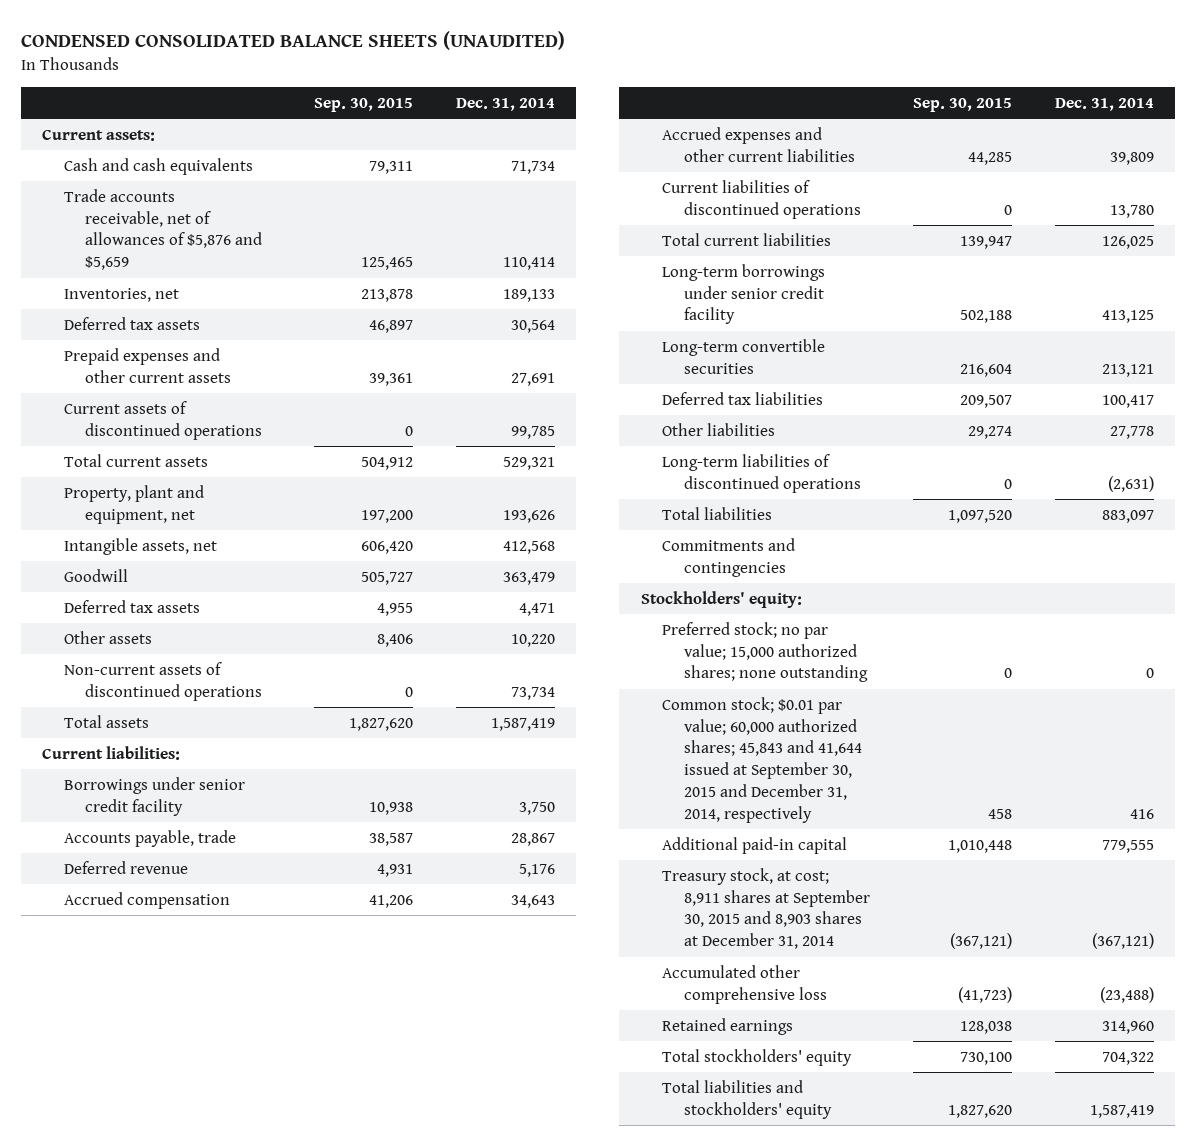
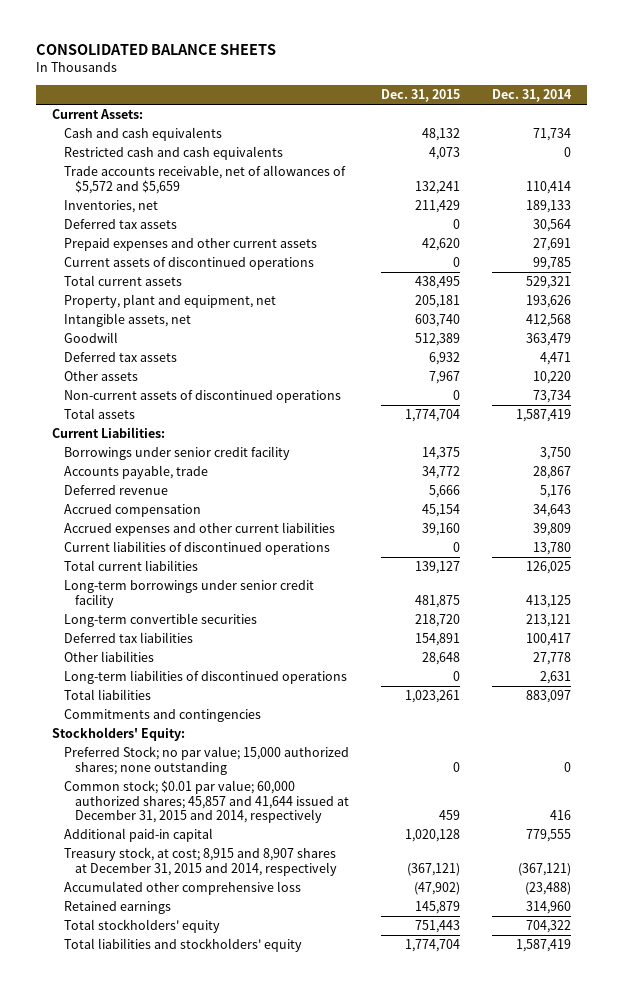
[20,31,565,51] CONDENSED CONSOLIDATED BALANCE SHEETS (UNAUDITED) -> [35,44,276,56] CONSOLIDATED BALANCE SHEETS
[314,98,414,113] Sep. 30, 2015 -> none
none -> [381,88,461,102] Dec. 31, 2015
[41,128,155,141] Current assets: -> [51,109,143,120] Current Assets:
none -> [63,146,283,161] Restricted cash and cash equivalents
[63,188,263,271] Trade accounts receivable, net of allowances of $5,876 and $5,659 -> [63,165,346,194] Trade accounts receivable, net of allowances of $5,572 and $5,659
[41,745,180,760] Current liabilities: -> [51,427,165,439] Current Liabilities:
[1107,475,1154,492] (2,631) -> [540,671,572,685] 2,631
[640,590,802,608] Stockholders' equity: -> [51,727,185,742] Stockholders' Equity:
[662,621,868,683] Preferred stock; no par value; 15,000 authorized shares; none outstanding -> [63,746,349,775] Preferred Stock; no par value; 15,000 authorized shares; none outstanding
[662,696,862,824] Common stock; $0.01 par value; 60,000 authorized shares; 45,843 and 41,644 issued at September 30, 2015 and December 31, 2014, respectively -> [63,780,350,824] Common stock; $0.01 par value; 60,000 authorized shares; 45,857 and 41,644 issued at December 31, 2015 and 2014, respectively
[662,867,870,950] Treasury stock, at cost; 8,911 shares at September 30, 2015 and 8,903 shares at December 31, 2014 -> [63,847,338,876] Treasury stock, at cost; 8,915 and 8,907 shares at December 31, 2015 and 2014, respectively

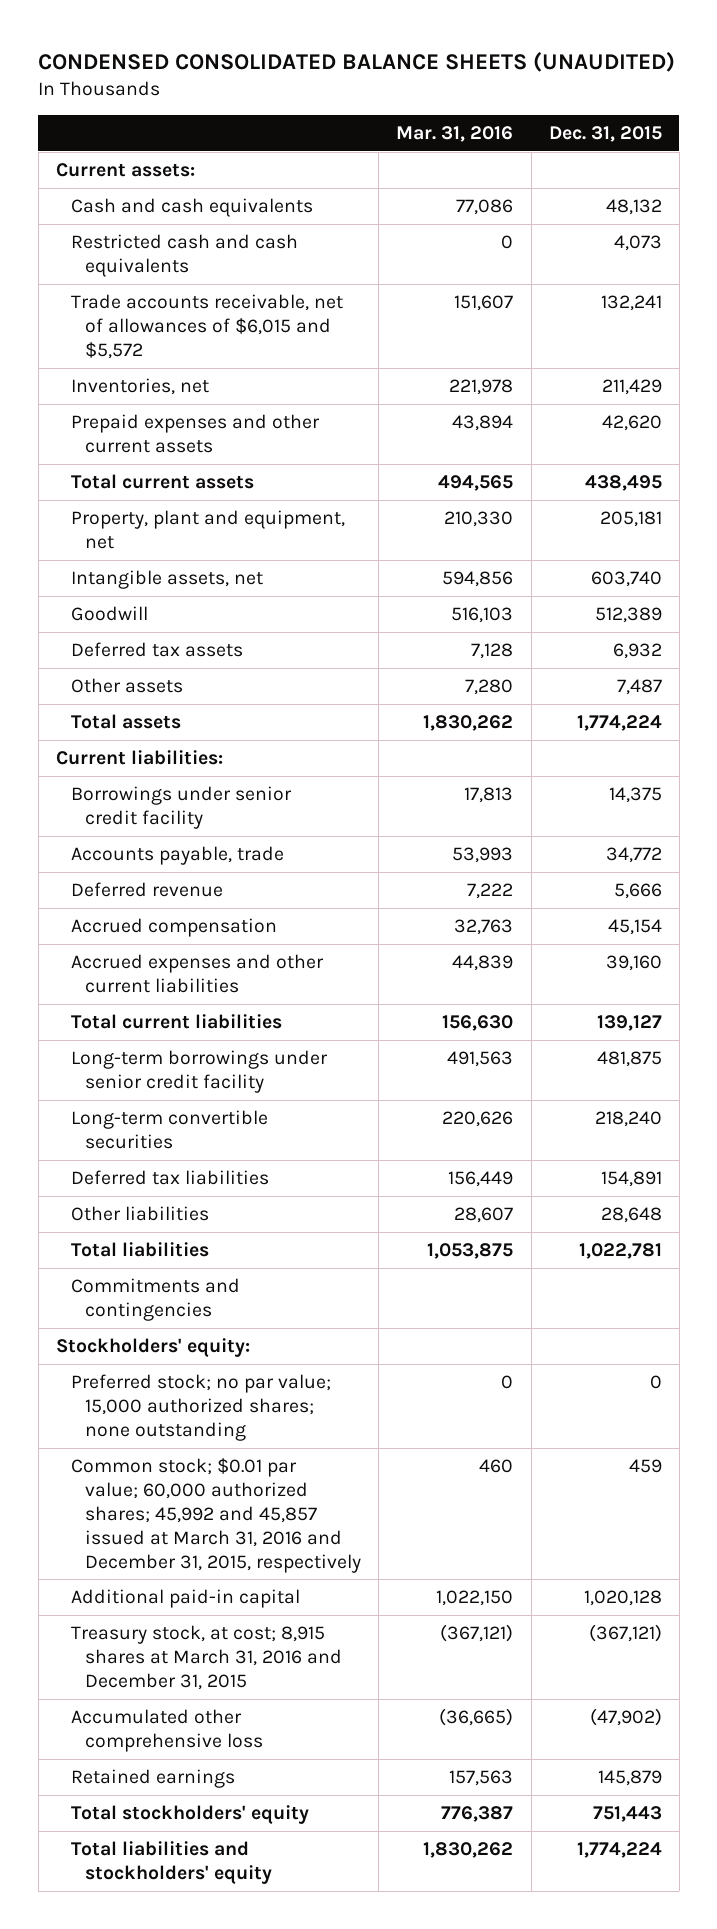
[35,44,276,56] CONSOLIDATED BALANCE SHEETS -> [38,51,676,72] CONDENSED CONSOLIDATED BALANCE SHEETS (UNAUDITED)
[492,88,573,102] Dec. 31, 2014 -> none
none -> [396,126,514,143] Mar. 31, 2016
[51,109,143,120] Current Assets: -> [55,163,195,178] Current assets:
[63,165,346,194] Trade accounts receivable, net of allowances of $5,572 and $5,659 -> [70,294,343,359] Trade accounts receivable, net of allowances of $6,015 and $5,572
[63,219,177,230] Deferred tax assets -> none
[63,257,314,271] Current assets of discontinued operations -> none
[63,390,341,404] Non-current assets of discontinued operations -> none
[429,371,461,385] 7,967 -> [616,679,662,696] 7,487
[405,409,461,423] 1,774,704 -> [576,715,662,732] 1,774,224
[51,427,165,439] Current Liabilities: -> [55,750,223,766] Current liabilities:
[63,541,330,556] Current liabilities of discontinued operations -> none
[415,614,461,628] 218,720 -> [594,1111,662,1128] 218,240
[63,670,347,685] Long-term liabilities of discontinued operations -> none
[405,690,461,704] 1,023,261 -> [578,1243,662,1260] 1,022,781
[51,727,185,742] Stockholders' Equity: -> [55,1338,250,1358] Stockholders' equity:
[63,746,349,775] Preferred Stock; no par value; 15,000 authorized shares; none outstanding -> [70,1374,331,1441] Preferred stock; no par value; 15,000 authorized shares; none outstanding
[63,780,350,824] Common stock; $0.01 par value; 60,000 authorized shares; 45,857 and 41,644 issued at December 31, 2015 and 2014, respectively -> [70,1458,362,1573] Common stock; $0.01 par value; 60,000 authorized shares; 45,992 and 45,857 issued at March 31, 2016 and December 31, 2015, respectively
[63,847,338,876] Treasury stock, at cost; 8,915 and 8,907 shares at December 31, 2015 and 2014, respectively -> [70,1625,343,1690] Treasury stock, at cost; 8,915 shares at March 31, 2016 and December 31, 2015
[405,939,461,953] 1,774,704 -> [576,1842,662,1859] 1,774,224

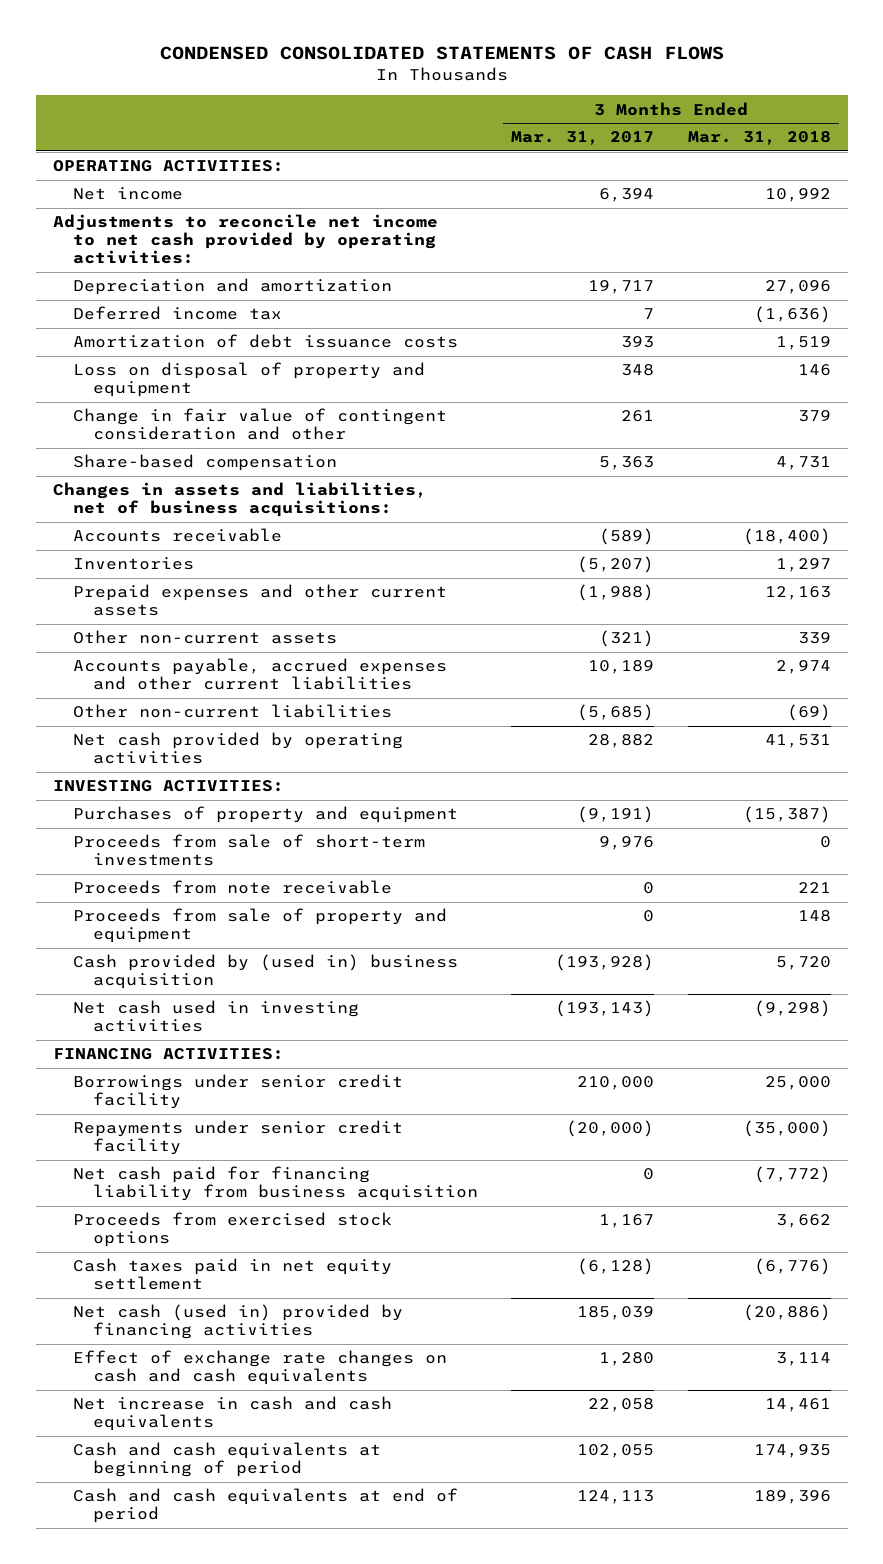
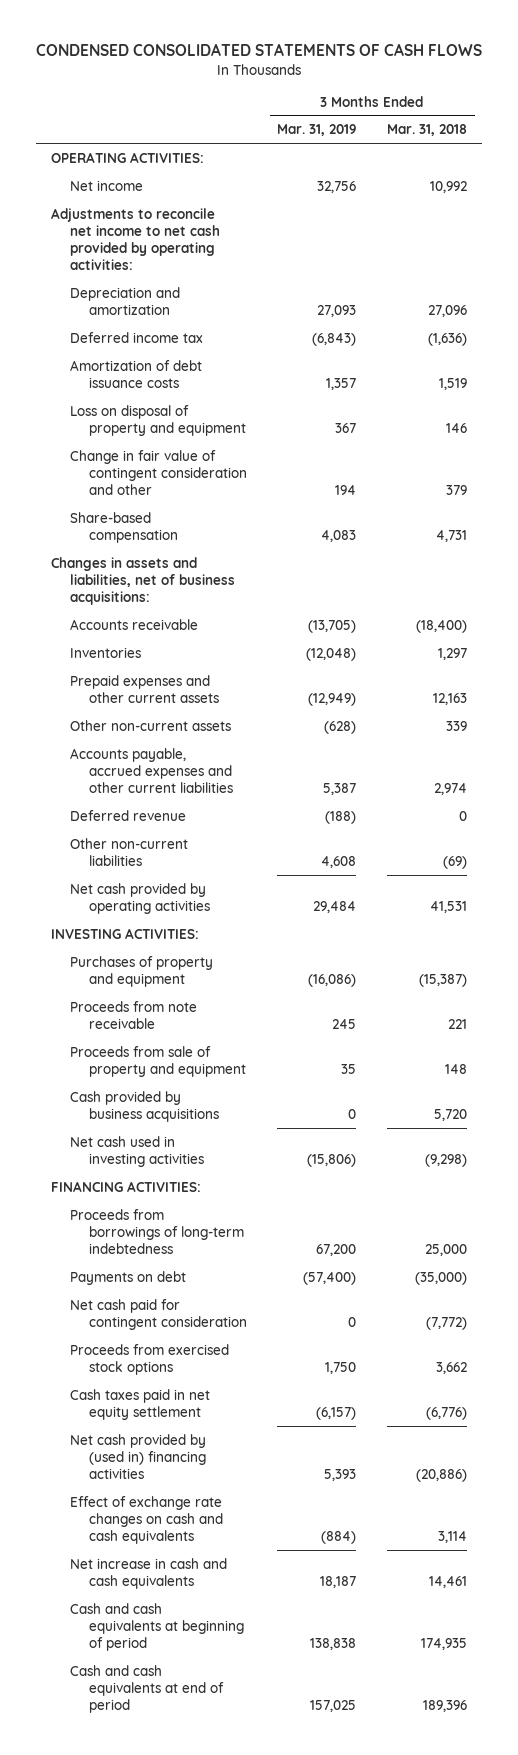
[511,131,655,146] Mar. 31, 2017 -> none
none -> [277,124,357,137] Mar. 31, 2019
none -> [69,809,186,821] Deferred revenue
[72,834,425,867] Proceeds from sale of short-term investments -> none
[72,954,458,990] Cash provided by (used in) business acquisition -> [69,1090,219,1122] Cash provided by business acquisitions
[72,1074,403,1110] Borrowings under senior credit facility -> [69,1208,244,1255] Proceeds from borrowings of long-term indebtedness
[72,1120,403,1156] Repayments under senior credit facility -> [69,1270,186,1285] Payments on debt
[72,1166,478,1202] Net cash paid for financing liability from business acquisition -> [69,1298,247,1330] Net cash paid for contingent consideration
[72,1304,403,1340] Net cash (used in) provided by financing activities -> [69,1433,206,1480] Net cash provided by (used in) financing activities

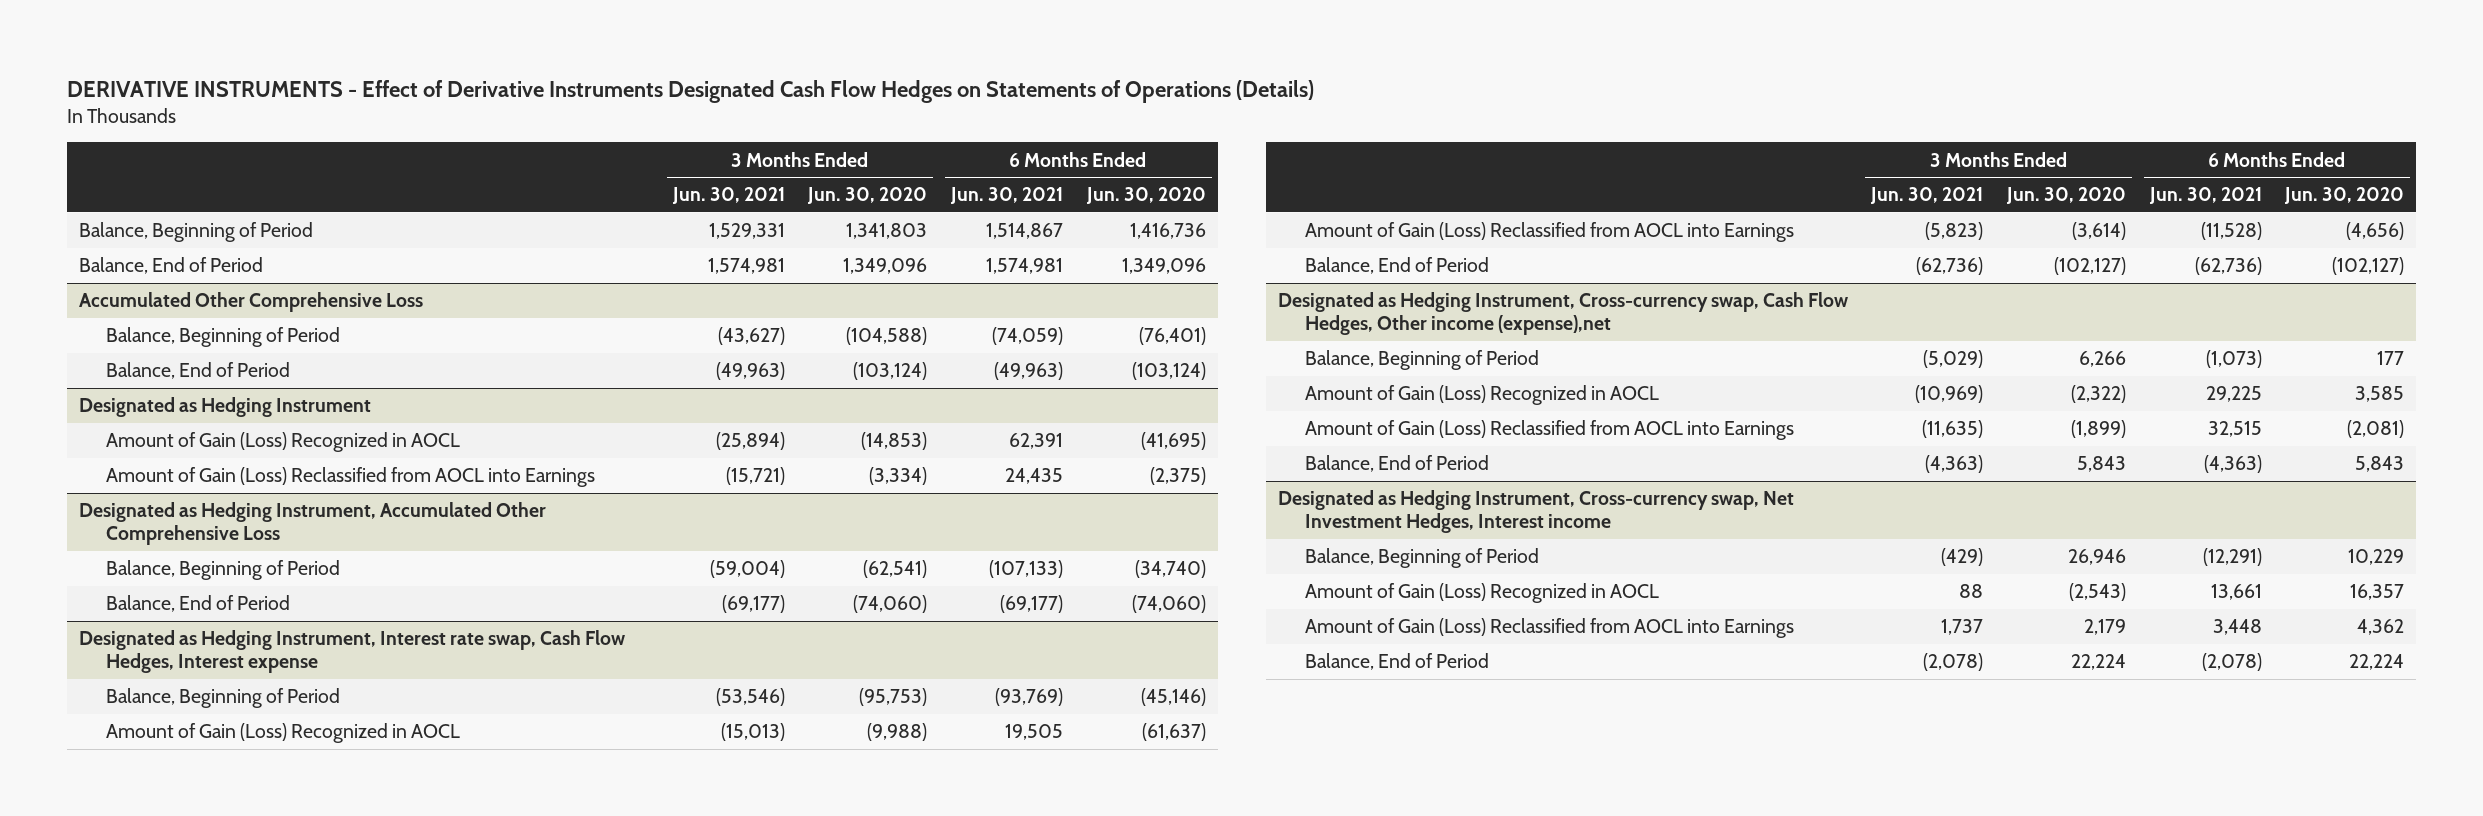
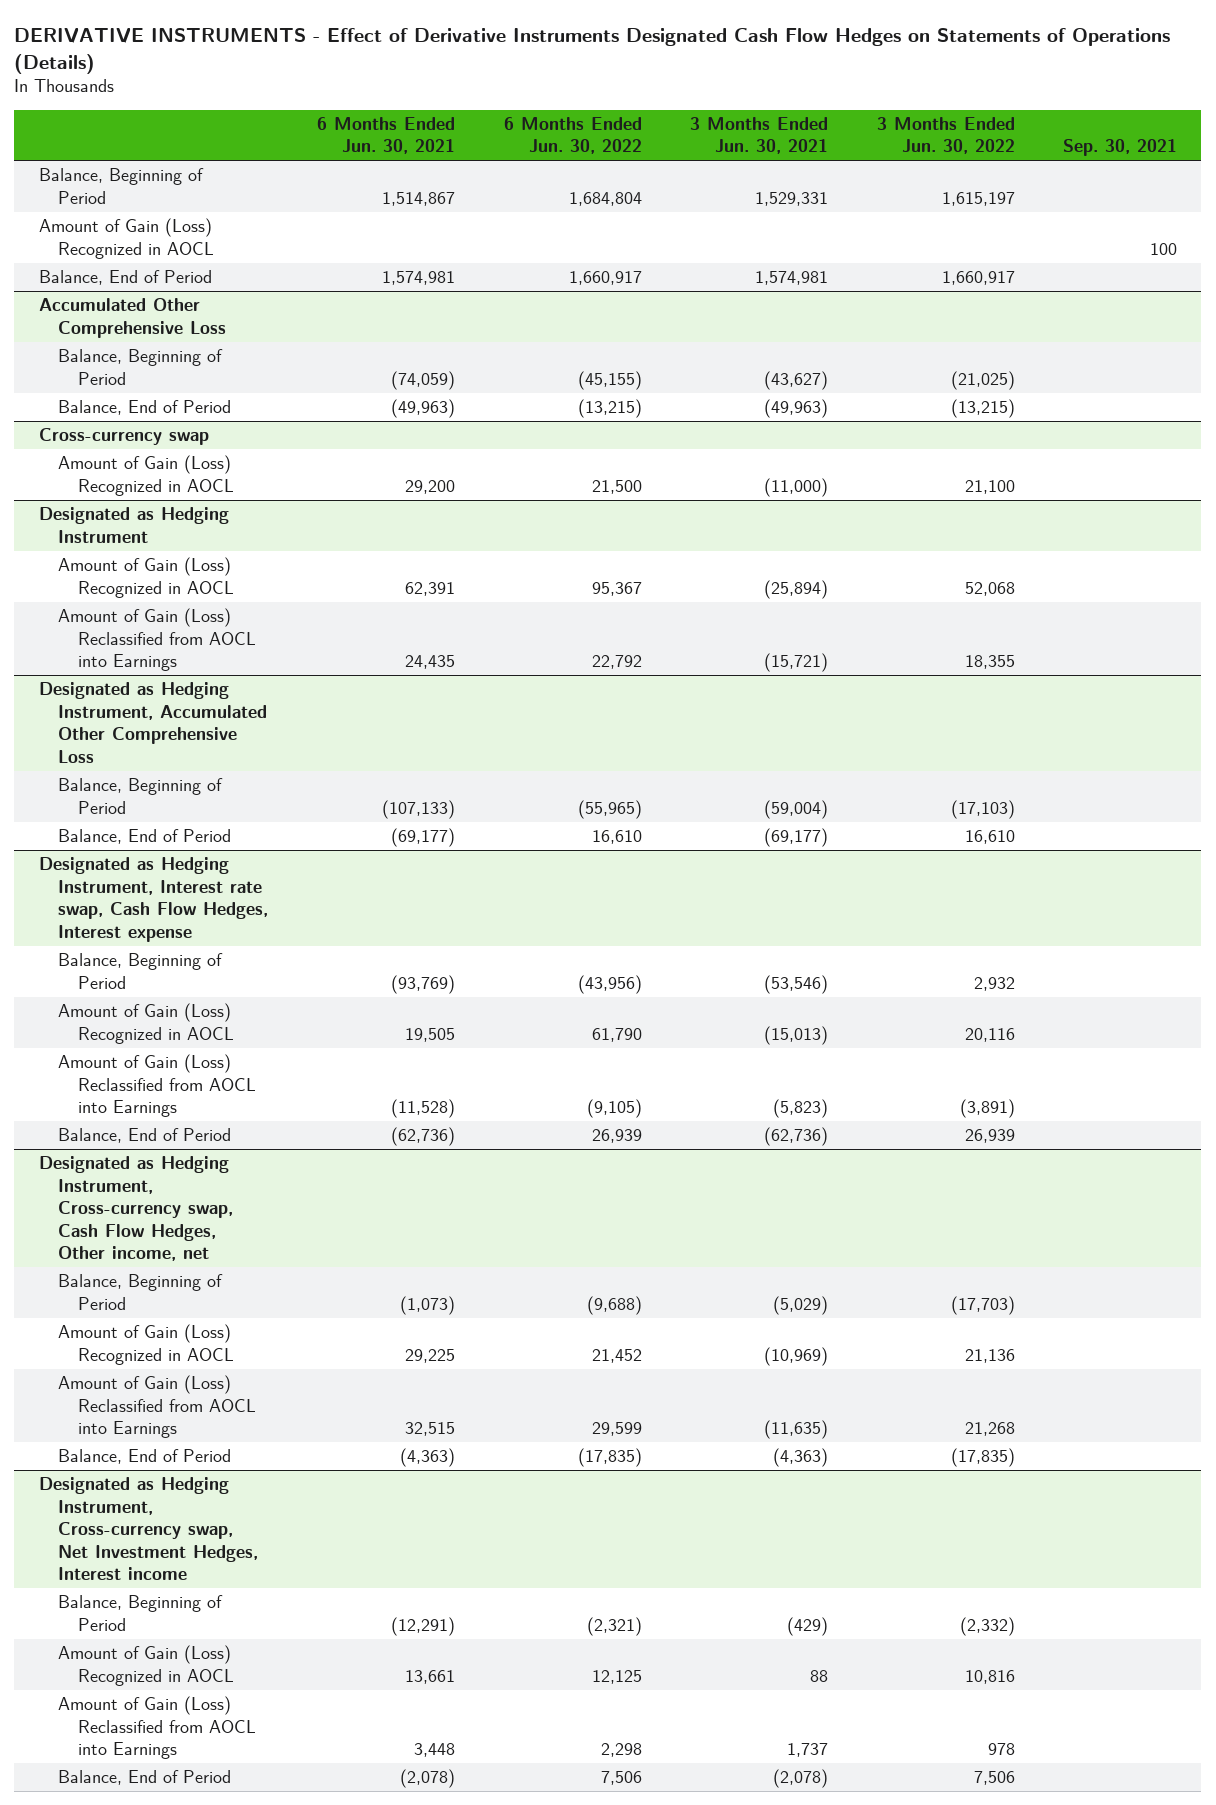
[807,187,928,205] Jun. 30, 2020 -> none
[1085,187,1206,205] Jun. 30, 2020 -> none
none -> [503,116,642,155] 6 Months Ended Jun. 30, 2022
none -> [876,116,1015,155] 3 Months Ended Jun. 30, 2022
none -> [1063,139,1178,157] Sep. 30, 2021
none -> [38,218,215,259] Amount of Gain (Loss) Recognized in AOCL
none -> [38,428,209,446] Cross-currency swap
none -> [58,455,235,496] Amount of Gain (Loss) Recognized in AOCL
[1277,292,1848,336] Designated as Hedging Instrument, Cross-currency swap, Cash Flow Hedges, Other income (expense),net -> [38,1156,234,1262] Designated as Hedging Instrument, Cross-currency swap, Cash Flow Hedges, Other income, net

